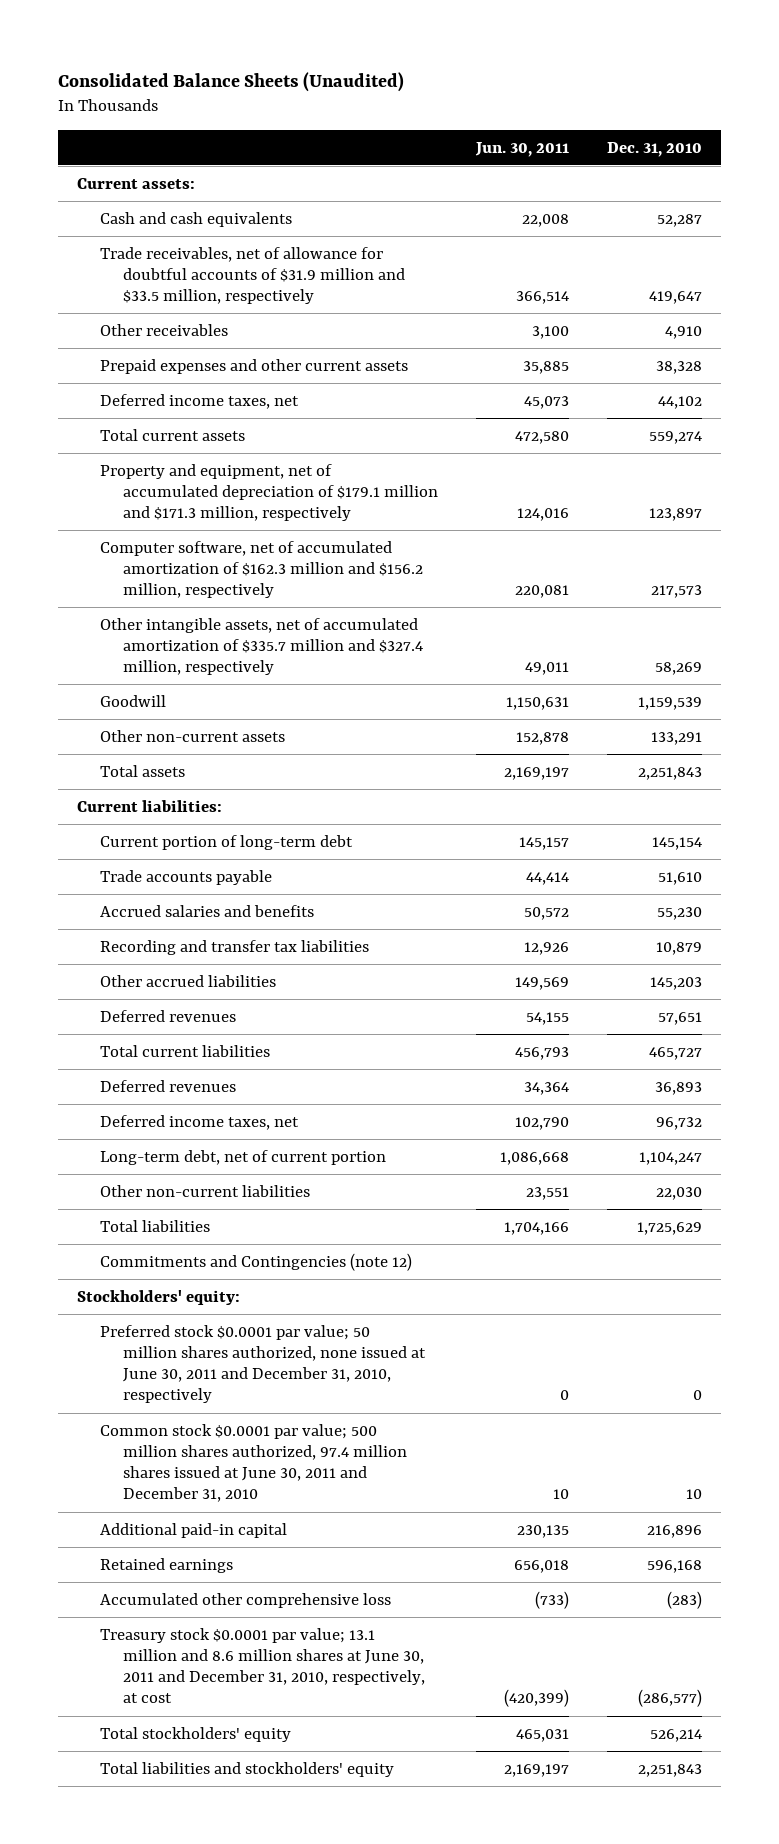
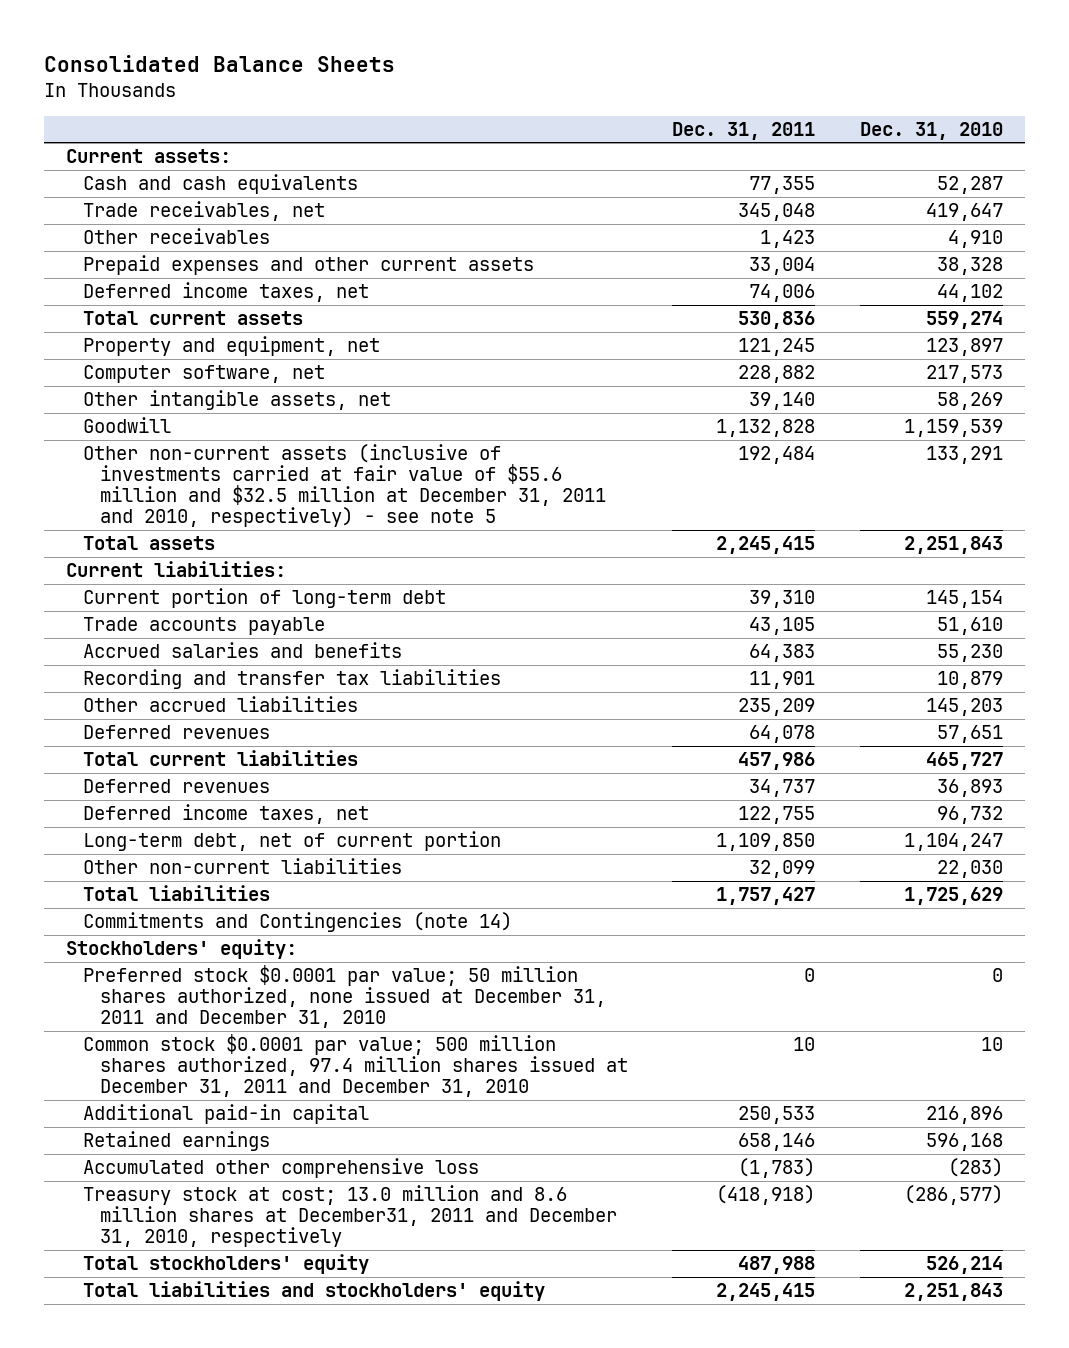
[57,71,404,92] Consolidated Balance Sheets (Unaudited) -> [44,55,396,73] Consolidated Balance Sheets
[474,141,569,157] Jun. 30, 2011 -> none
none -> [672,121,816,140] Dec. 31, 2011
[99,246,405,305] Trade receivables, net of allowance for doubtful accounts of $31.9 million and $33.5 million, respectively -> [82,201,325,222] Trade receivables, net
[99,463,438,522] Property and equipment, net of accumulated depreciation of $179.1 million and $171.3 million, respectively -> [82,336,380,357] Property and equipment, net
[99,540,423,599] Computer software, net of accumulated amortization of $162.3 million and $156.2 million, respectively -> [82,365,325,384] Computer software, net
[99,617,423,676] Other intangible assets, net of accumulated amortization of $335.7 million and $327.4 million, respectively -> [82,390,391,411] Other intangible assets, net
[99,729,285,742] Other non-current assets -> [82,444,606,528] Other non-current assets (inclusive of investments carried at fair value of $55.6 million and $32.5 million at December 31, 2011 and 2010, respectively) - see note 5
[99,1252,412,1271] Commitments and Contingencies (note 12) -> [82,912,512,933] Commitments and Contingencies (note 14)
[99,1324,426,1404] Preferred stock $0.0001 par value; 50 million shares authorized, none issued at June 30, 2011 and December 31, 2010, respectively -> [82,965,606,1029] Preferred stock $0.0001 par value; 50 million shares authorized, none issued at December 31, 2011 and December 31, 2010
[99,1423,407,1503] Common stock $0.0001 par value; 500 million shares authorized, 97.4 million shares issued at June 30, 2011 and December 31, 2010 -> [82,1034,628,1098] Common stock $0.0001 par value; 500 million shares authorized, 97.4 million shares issued at December 31, 2011 and December 31, 2010
[99,1627,425,1704] Treasury stock $0.0001 par value; 13.1 million and 8.6 million shares at June 30, 2011 and December 31, 2010, respectively, at cost -> [82,1185,617,1248] Treasury stock at cost; 13.0 million and 8.6 million shares at December31, 2011 and December 31, 2010, respectively

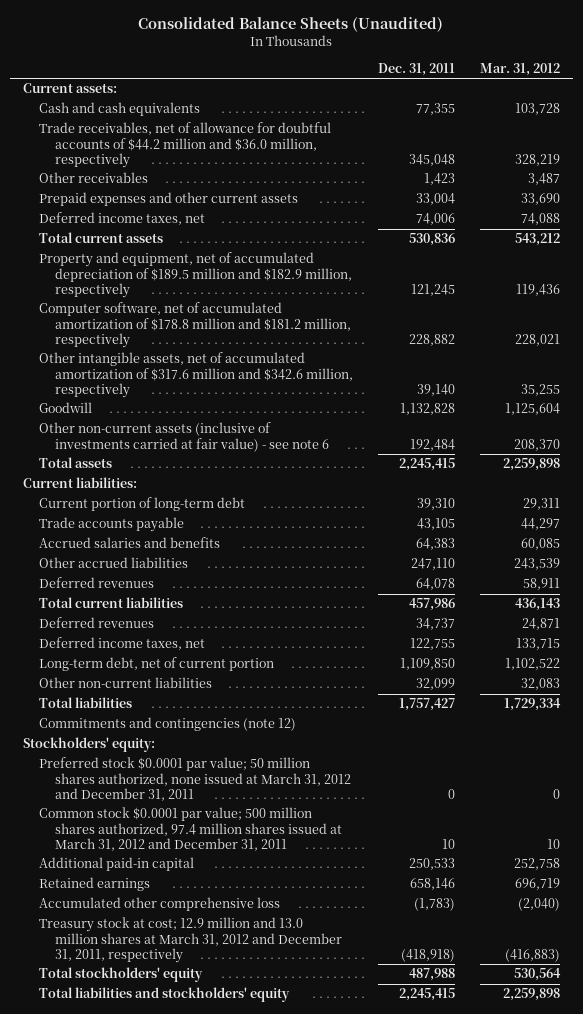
[44,55,396,73] Consolidated Balance Sheets -> [138,17,444,33] Consolidated Balance Sheets (Unaudited)
[859,121,1003,140] Dec. 31, 2010 -> none
none -> [480,63,561,77] Mar. 31, 2012
[82,201,325,222] Trade receivables, net -> [38,122,331,169] Trade receivables, net of allowance for doubtful accounts of $44.2 million and $36.0 million, respectively
[82,336,380,357] Property and equipment, net -> [38,252,352,299] Property and equipment, net of accumulated depreciation of $189.5 million and $182.9 million, respectively
[82,365,325,384] Computer software, net -> [38,302,351,349] Computer software, net of accumulated amortization of $178.8 million and $181.2 million, respectively
[82,390,391,411] Other intangible assets, net -> [38,352,353,399] Other intangible assets, net of accumulated amortization of $317.6 million and $342.6 million, respectively
[82,444,606,528] Other non-current assets (inclusive of investments carried at fair value of $55.6 million and $32.5 million at December 31, 2011 and 2010, respectively) - see note 5 -> [38,422,329,452] Other non-current assets (inclusive of investments carried at fair value) - see note 6
[82,669,501,690] Recording and transfer tax liabilities -> none
[738,698,816,717] 235,209 -> [410,558,455,571] 247,110
[82,912,512,933] Commitments and Contingencies (note 14) -> [38,717,296,732] Commitments and contingencies (note 12)
[82,965,606,1029] Preferred stock $0.0001 par value; 50 million shares authorized, none issued at December 31, 2011 and December 31, 2010 -> [38,757,351,802] Preferred stock $0.0001 par value; 50 million shares authorized, none issued at March 31, 2012 and December 31, 2011
[82,1034,628,1098] Common stock $0.0001 par value; 500 million shares authorized, 97.4 million shares issued at December 31, 2011 and December 31, 2010 -> [38,807,342,852] Common stock $0.0001 par value; 500 million shares authorized, 97.4 million shares issued at March 31, 2012 and December 31, 2011
[82,1185,617,1248] Treasury stock at cost; 13.0 million and 8.6 million shares at December31, 2011 and December 31, 2010, respectively -> [38,917,342,964] Treasury stock at cost; 12.9 million and 13.0 million shares at March 31, 2012 and December 31, 2011, respectively

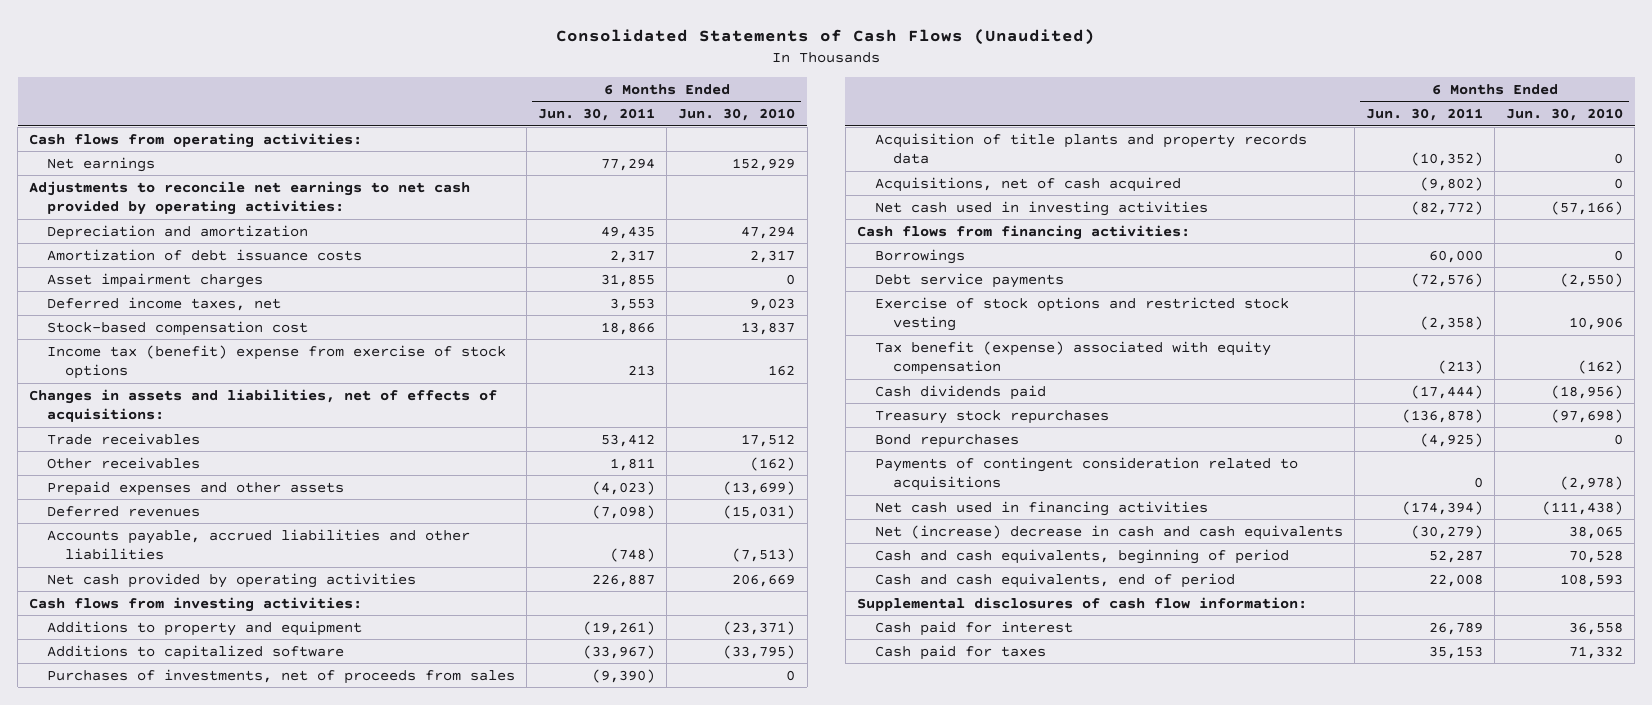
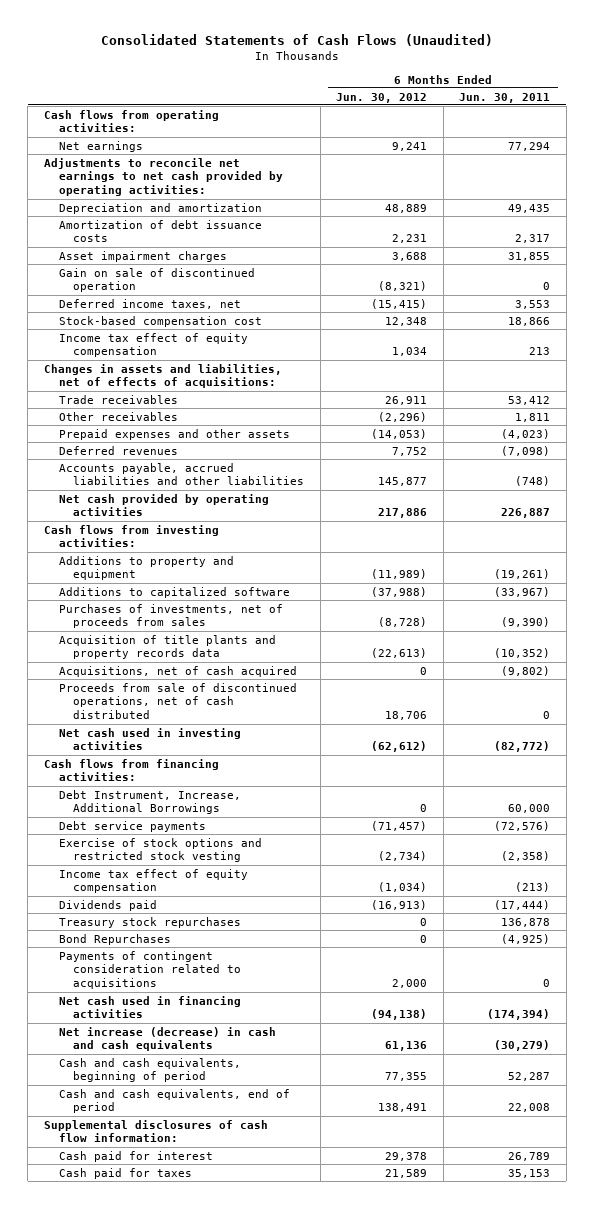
[678,108,796,122] Jun. 30, 2010 -> none
none -> [336,92,428,103] Jun. 30, 2012
none -> [58,267,255,293] Gain on sale of discontinued operation
[47,344,507,380] Income tax (benefit) expense from exercise of stock options -> [58,332,248,358] Income tax effect of equity compensation
none -> [58,682,297,720] Proceeds from sale of discontinued operations, net of cash distributed
[874,248,965,264] Borrowings -> none
none -> [58,789,241,815] Debt Instrument, Increase, Additional Borrowings
[874,340,1271,376] Tax benefit (expense) associated with equity compensation -> [58,868,248,894] Income tax effect of equity compensation
[874,384,1046,400] Cash dividends paid -> [58,899,157,911] Dividends paid
[1401,408,1483,423] (136,878) -> [501,917,551,927] 136,878
[874,433,1019,448] Bond repurchases -> [58,933,171,945] Bond Repurchases
[874,524,1343,540] Net (increase) decrease in cash and cash equivalents -> [58,1026,276,1052] Net increase (decrease) in cash and cash equivalents

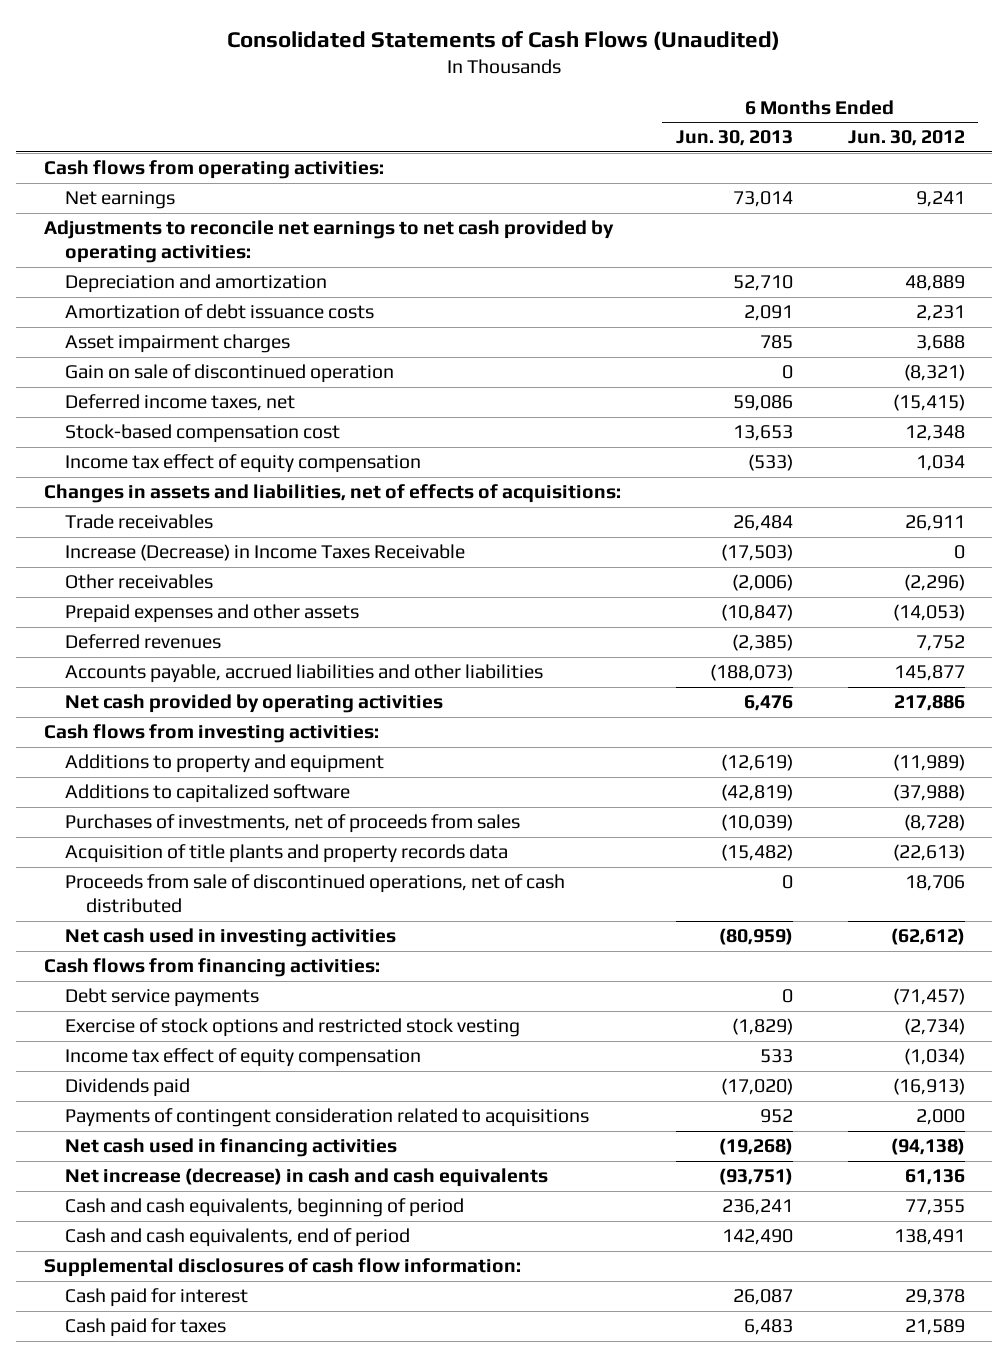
[459,92,551,103] Jun. 30, 2011 -> none
none -> [675,130,793,147] Jun. 30, 2013
none -> [64,544,465,562] Increase (Decrease) in Income Taxes Receivable
[58,665,297,677] Acquisitions, net of cash acquired -> none
[58,789,241,815] Debt Instrument, Increase, Additional Borrowings -> none
[58,916,241,928] Treasury stock repurchases -> none
[58,933,171,945] Bond Repurchases -> none

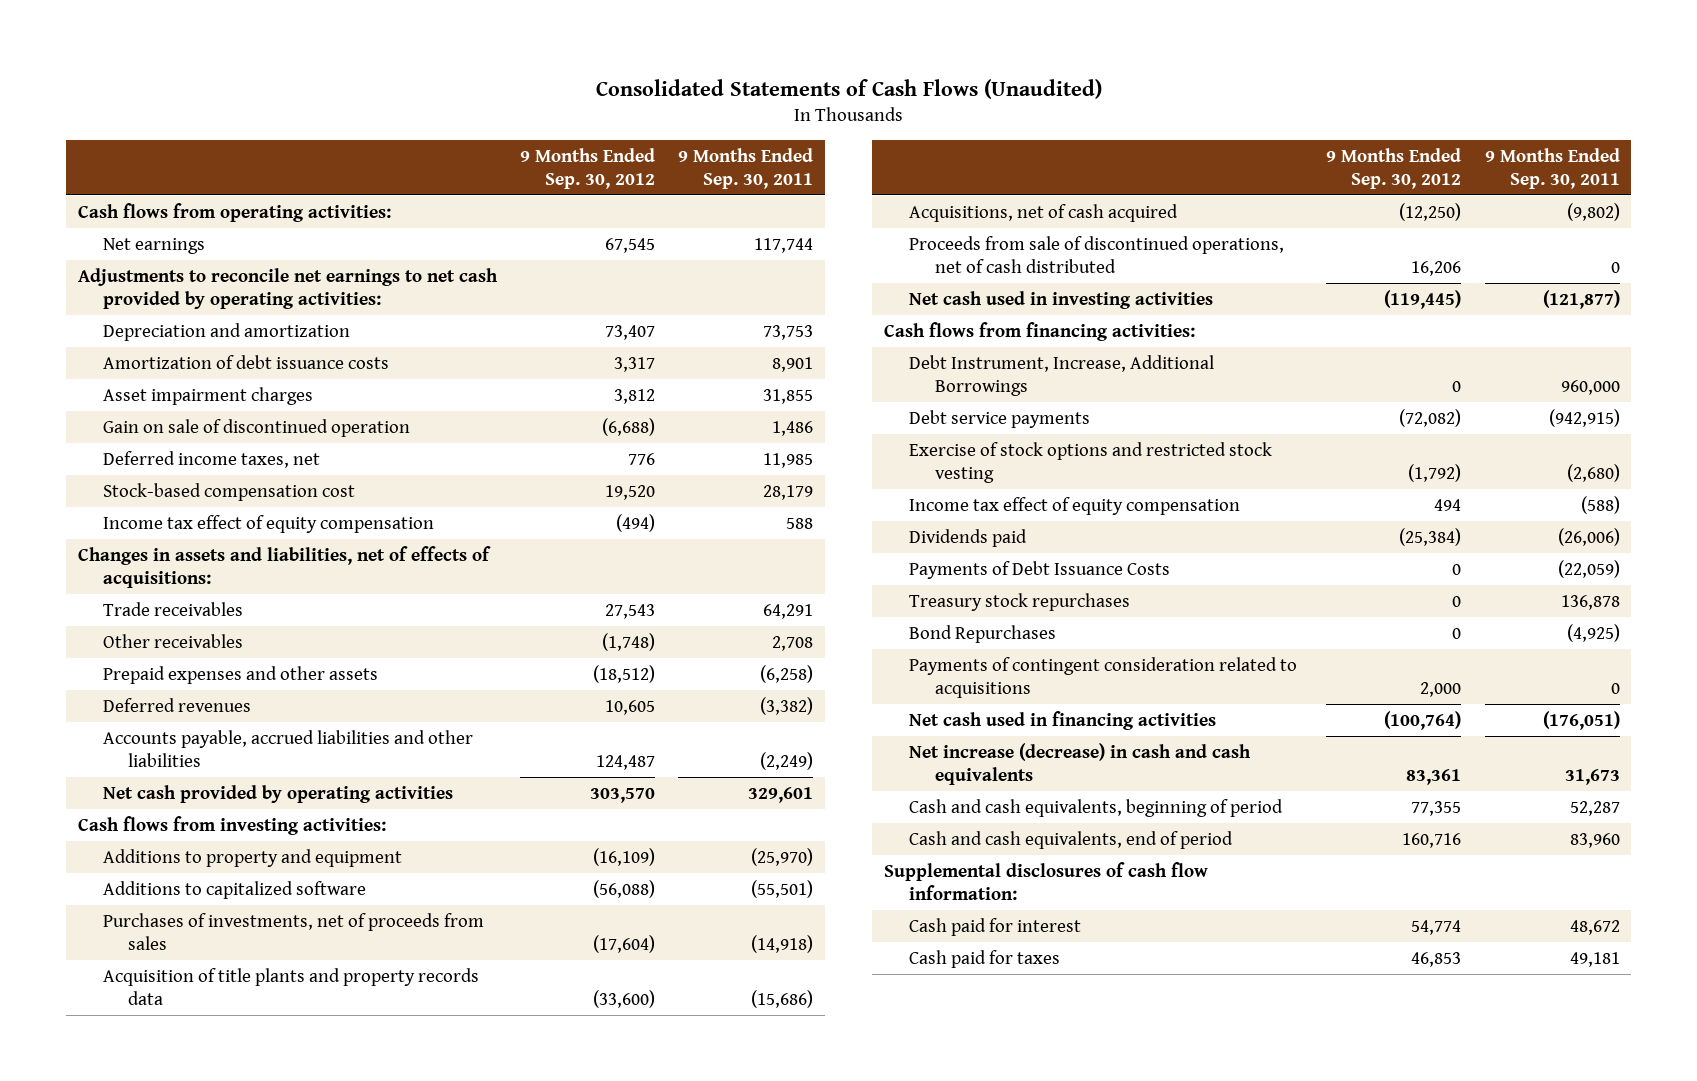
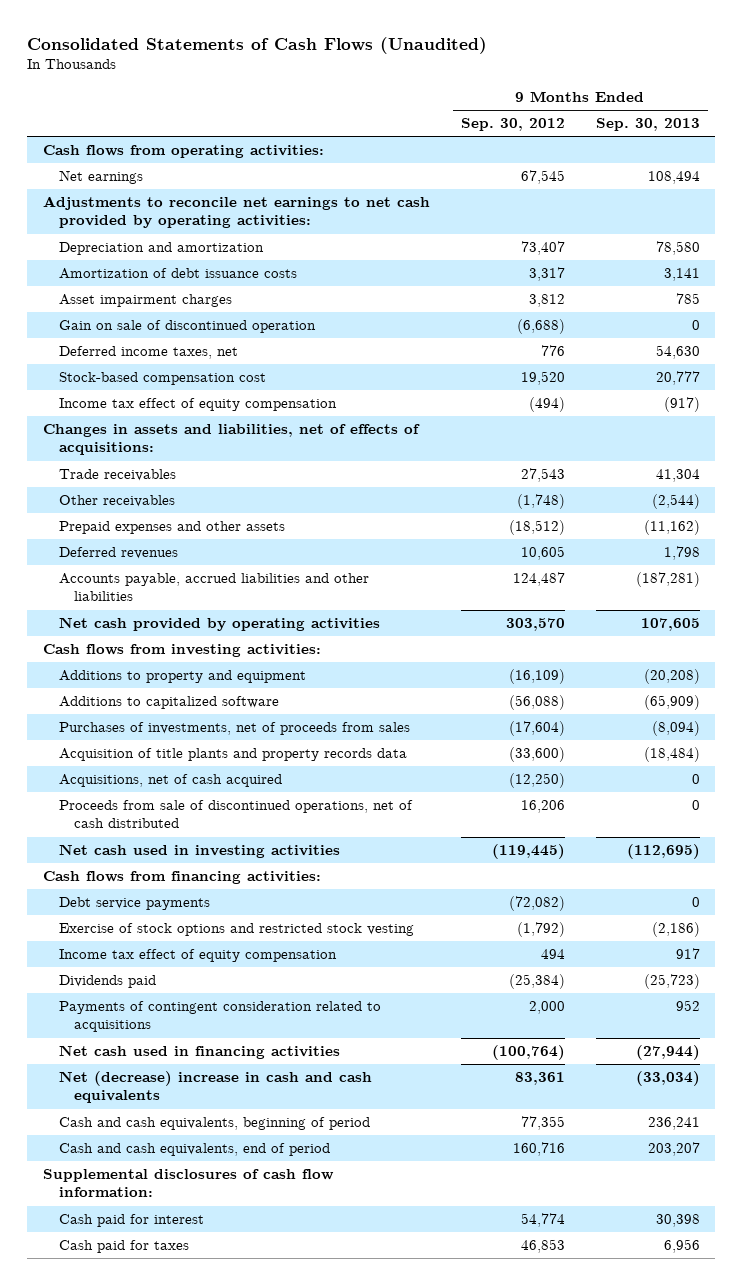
[678,148,814,189] 9 Months Ended Sep. 30, 2011 -> none
none -> [595,118,700,132] Sep. 30, 2013
[909,355,1215,396] Debt Instrument, Increase, Additional Borrowings -> none
[909,561,1171,580] Payments of Debt Issuance Costs -> none
[909,593,1131,612] Treasury stock repurchases -> none
[909,625,1057,644] Bond Repurchases -> none
[909,743,1252,785] Net increase (decrease) in cash and cash equivalents -> [58,1071,372,1104] Net (decrease) increase in cash and cash equivalents

